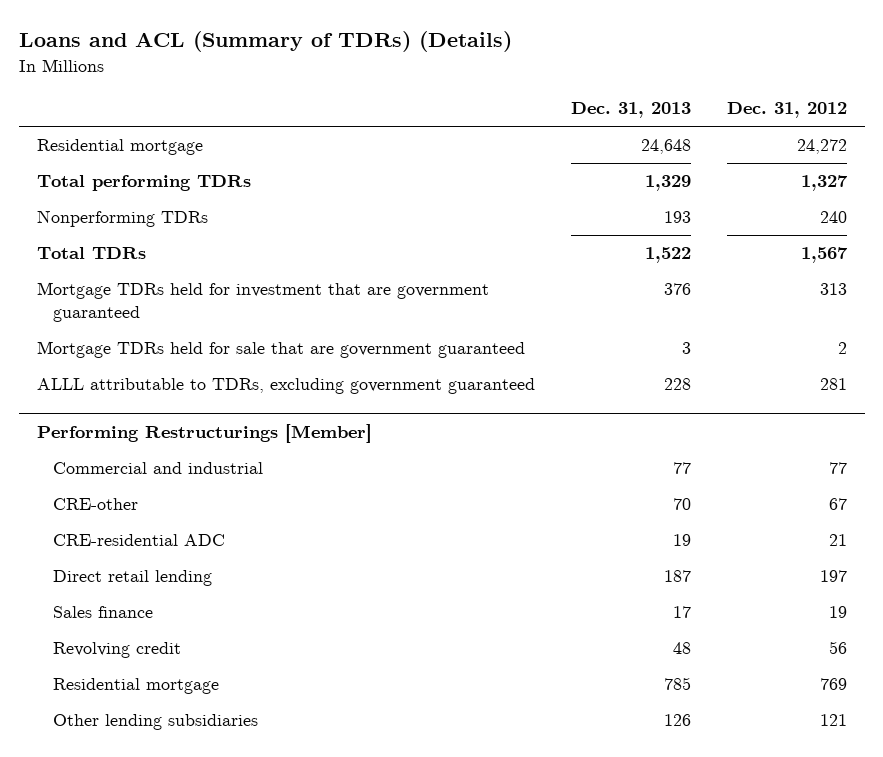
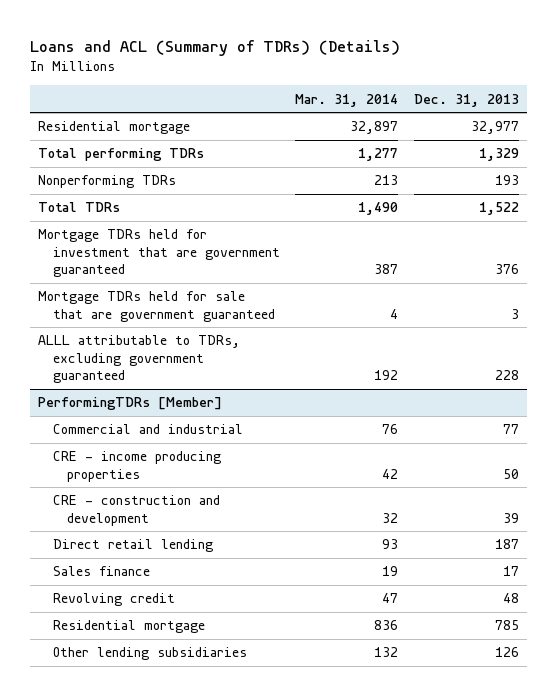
[726,102,847,119] Dec. 31, 2012 -> none
none -> [295,93,399,107] Mar. 31, 2014
[640,139,691,155] 24,648 -> [471,121,520,135] 32,977
[36,423,372,443] Performing Restructurings [Member] -> none
none -> [38,397,223,411] PerformingTDRs [Member]
[53,498,139,511] CRE-other -> none
[53,534,226,547] CRE-residential ADC -> none
none -> [52,451,221,482] CRE - income producing properties
none -> [52,495,220,526] CRE - construction and development

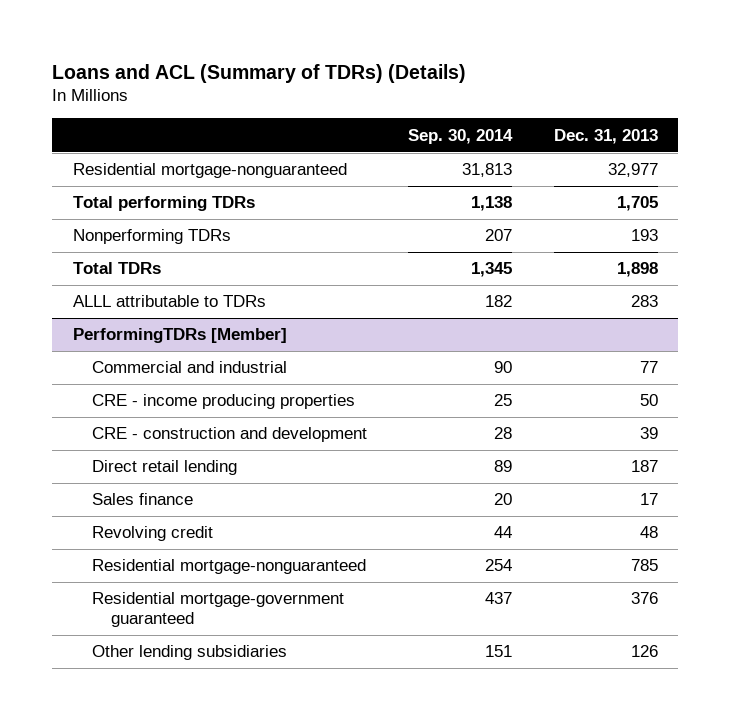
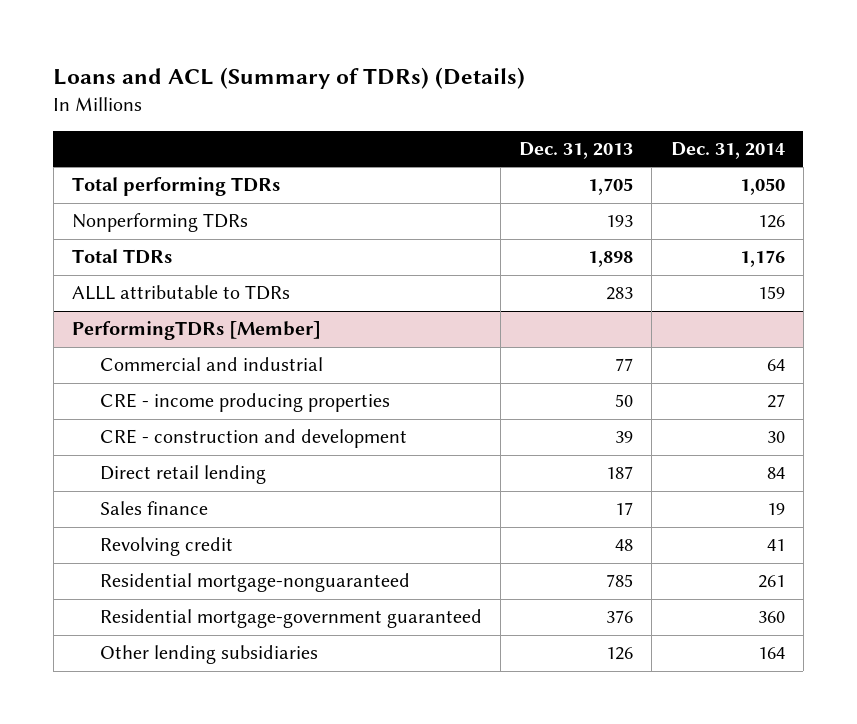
[408,128,514,144] Sep. 30, 2014 -> none
none -> [670,142,785,160] Dec. 31, 2014
[72,163,347,179] Residential mortgage-nonguaranteed -> none

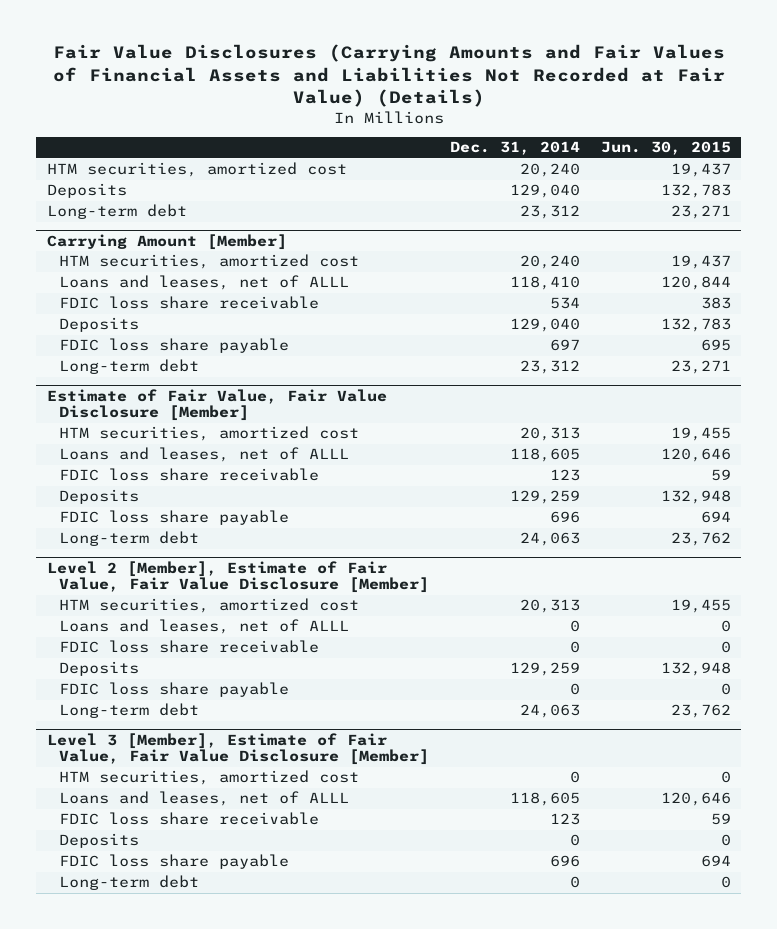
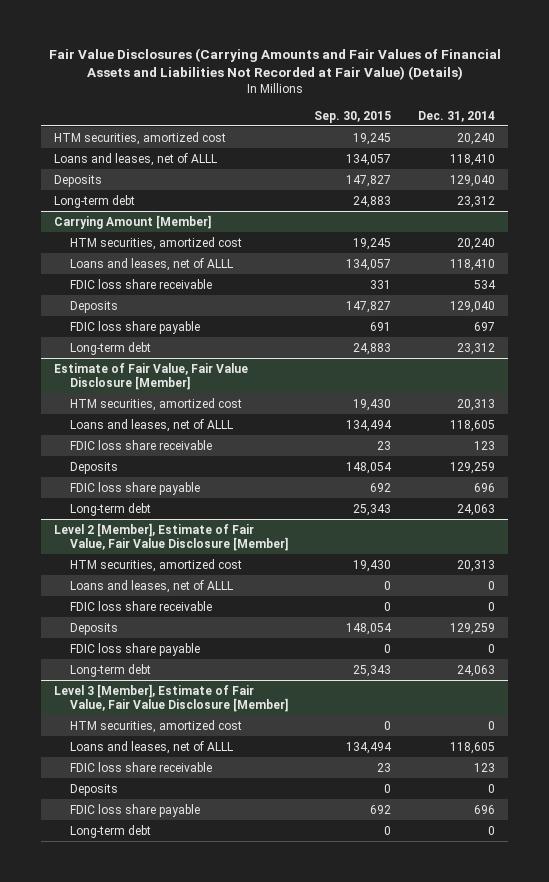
[600,141,731,156] Jun. 30, 2015 -> none
none -> [314,110,392,123] Sep. 30, 2015
none -> [54,152,218,166] Loans and leases, net of ALLL

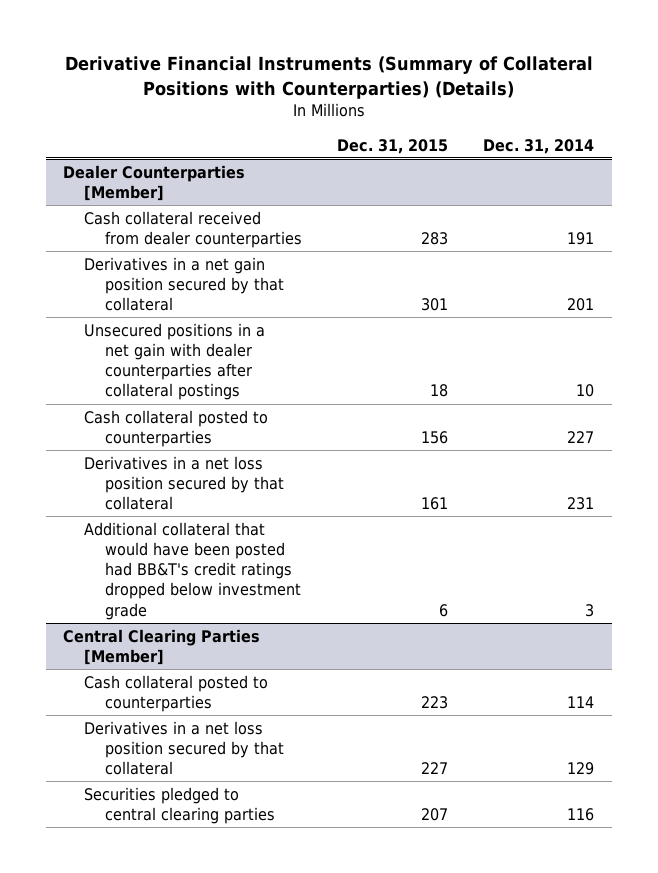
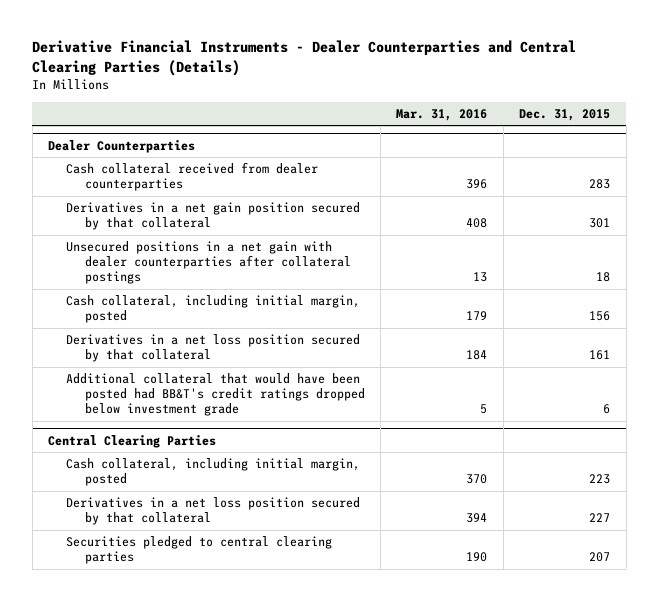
[64,56,593,100] Derivative Financial Instruments (Summary of Collateral Positions with Counterparties) (Details) -> [32,39,577,76] Derivative Financial Instruments - Dealer Counterparties and Central Clearing Parties (Details)
[483,138,595,154] Dec. 31, 2014 -> none
none -> [396,108,488,121] Mar. 31, 2016
[63,164,246,201] Dealer Counterparties [Member] -> [47,139,195,153] Dealer Counterparties
[84,409,269,447] Cash collateral posted to counterparties -> [66,295,361,324] Cash collateral, including initial margin, posted
[63,628,261,665] Central Clearing Parties [Member] -> [47,434,216,448] Central Clearing Parties
[84,674,269,712] Cash collateral posted to counterparties -> [66,458,361,487] Cash collateral, including initial margin, posted

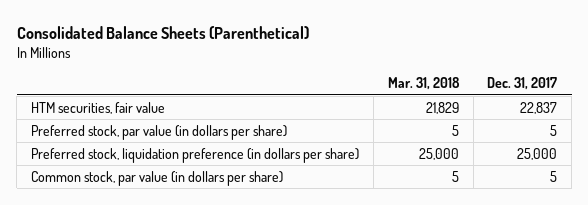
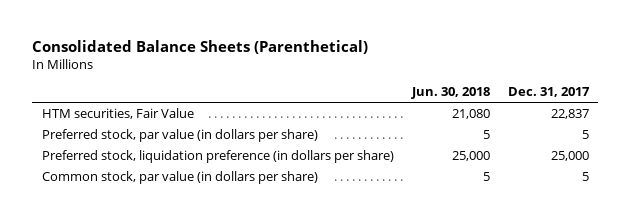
[387,77,460,91] Mar. 31, 2018 -> none
none -> [410,87,490,100] Jun. 30, 2018
[31,101,166,114] HTM securities, fair value -> [41,107,194,119] HTM securities, Fair Value

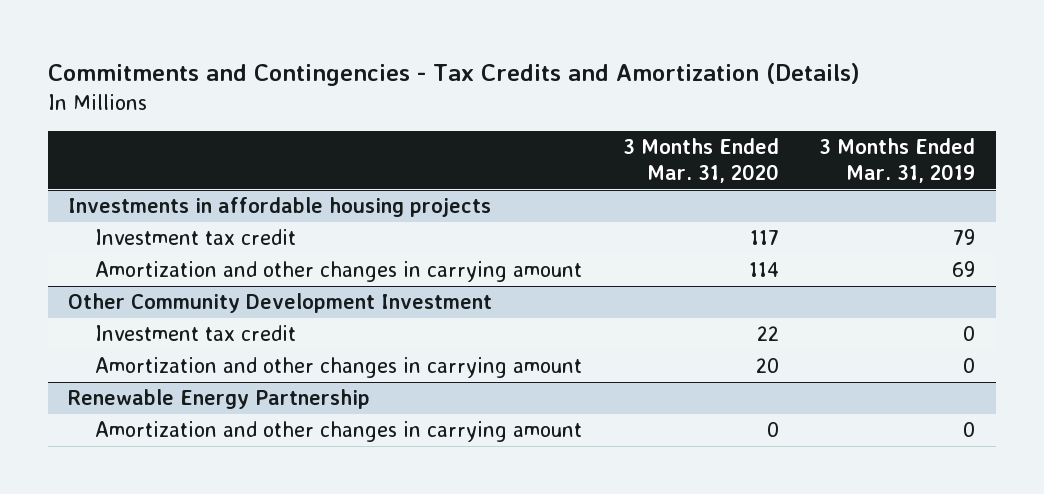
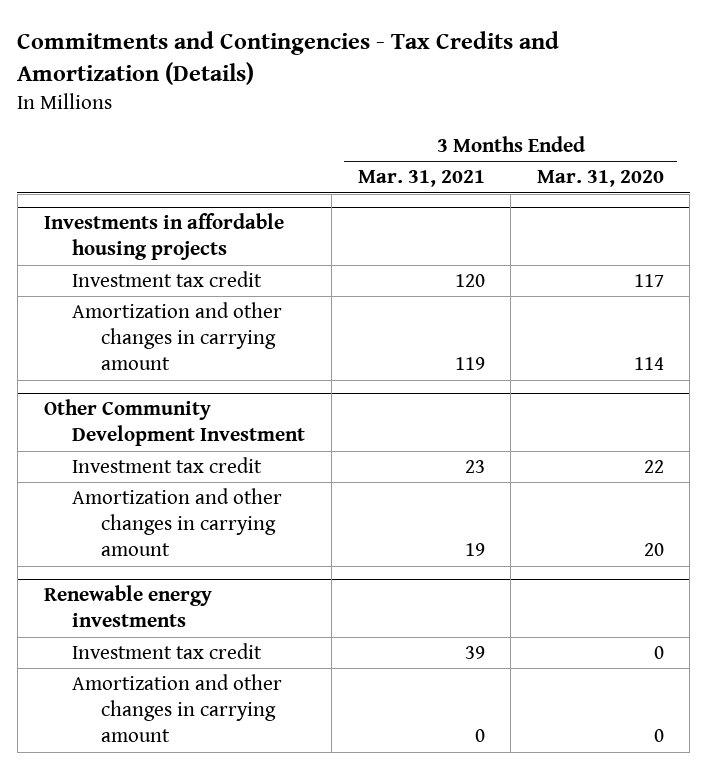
[819,138,976,184] 3 Months Ended Mar. 31, 2019 -> none
none -> [357,170,485,188] Mar. 31, 2021
[68,389,371,410] Renewable Energy Partnership -> [43,585,212,628] Renewable energy investments
none -> [72,643,263,660] Investment tax credit

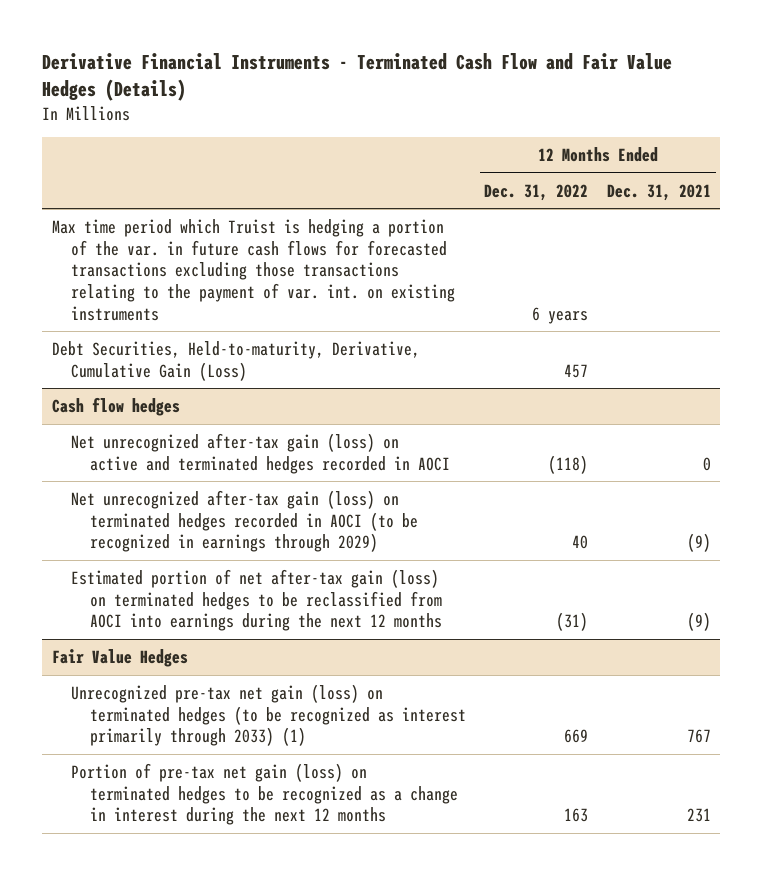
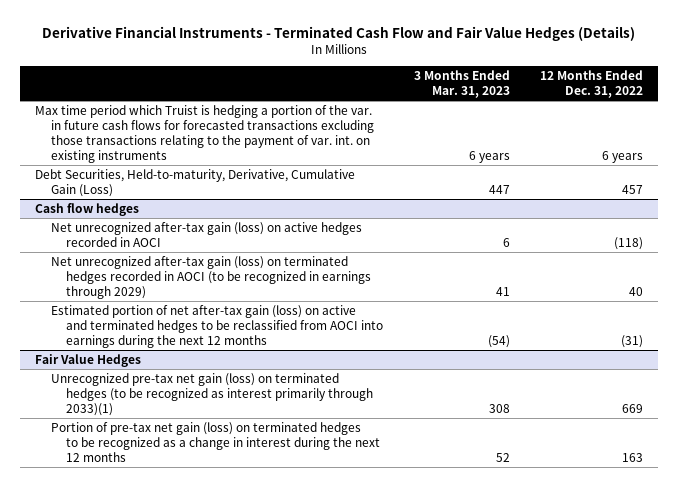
[606,183,711,201] Dec. 31, 2021 -> none
none -> [413,70,510,99] 3 Months Ended Mar. 31, 2023
[70,432,450,474] Net unrecognized after-tax gain (loss) on active and terminated hedges recorded in AOCI -> [50,221,362,247] Net unrecognized after-tax gain (loss) on active hedges recorded in AOCI
[70,568,442,632] Estimated portion of net after-tax gain (loss) on terminated hedges to be reclassified from AOCI into earnings during the next 12 months -> [50,304,384,348] Estimated portion of net after-tax gain (loss) on active and terminated hedges to be reclassified from AOCI into earnings during the next 12 months
[70,683,466,747] Unrecognized pre-tax net gain (loss) on terminated hedges (to be recognized as interest primarily through 2033) (1) -> [50,372,374,416] Unrecognized pre-tax net gain (loss) on terminated hedges (to be recognized as interest primarily through 2033)(1)

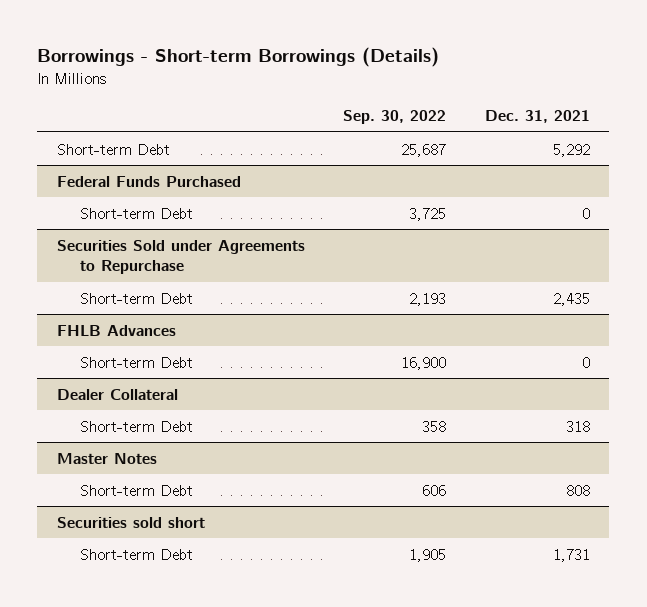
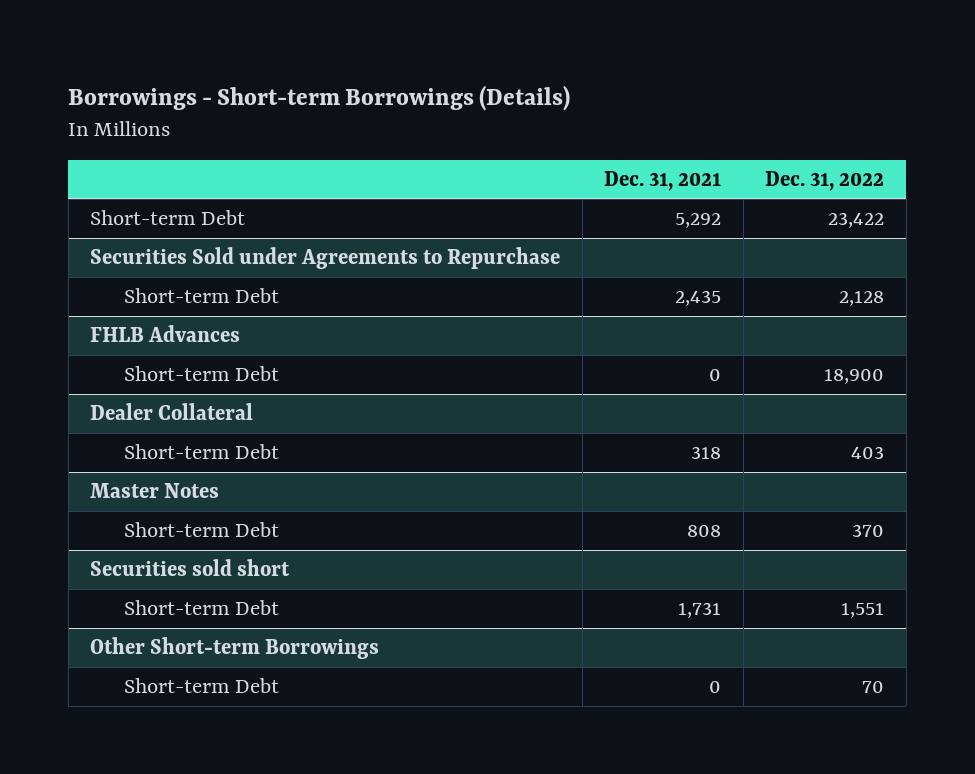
[343,110,447,125] Sep. 30, 2022 -> none
none -> [765,170,885,191] Dec. 31, 2022
[56,175,241,187] Federal Funds Purchased -> none
[79,207,193,219] Short-term Debt -> none
none -> [90,636,380,659] Other Short-term Borrowings
none -> [124,677,280,693] Short-term Debt

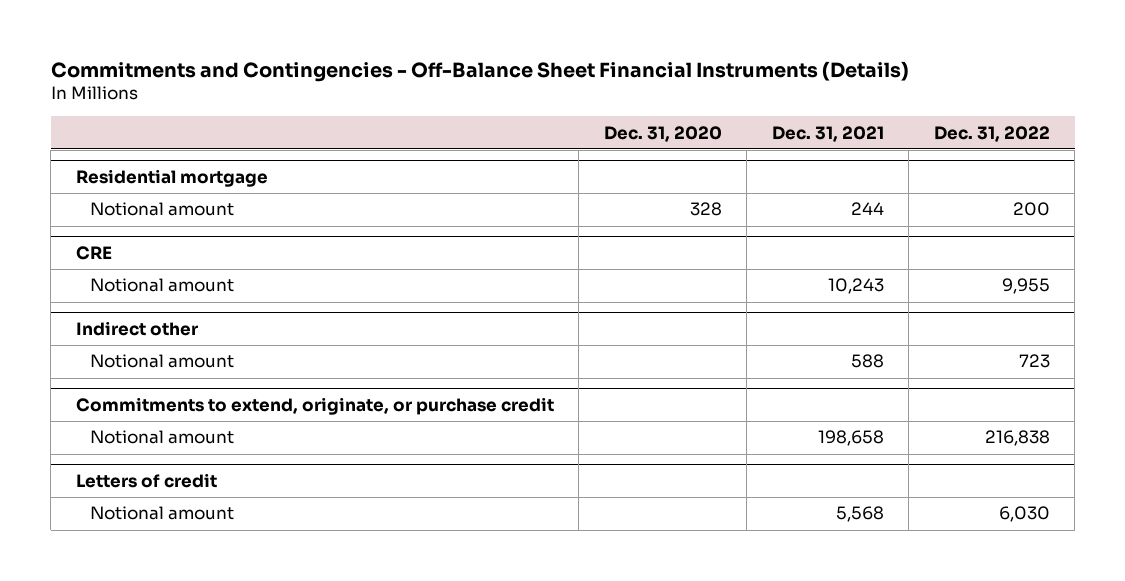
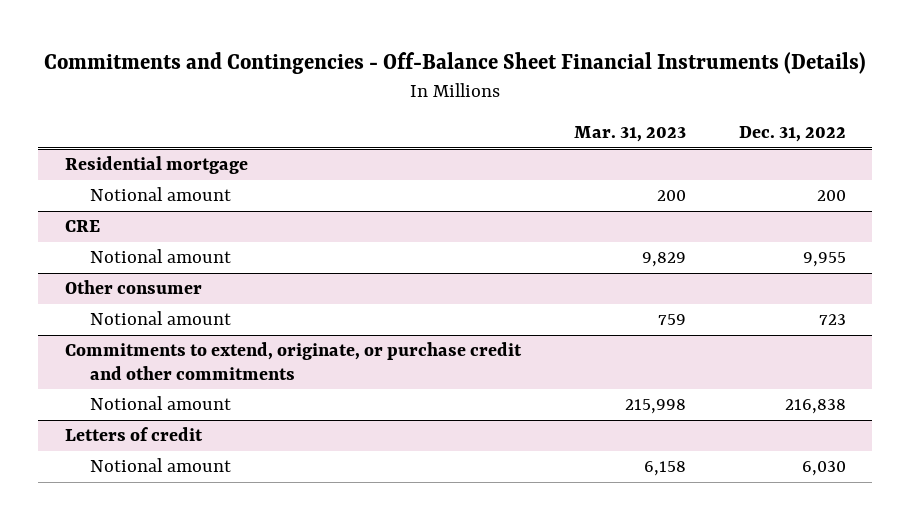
[603,125,722,142] Dec. 31, 2020 -> none
[771,125,884,142] Dec. 31, 2021 -> none
none -> [573,126,686,143] Mar. 31, 2023
[75,320,198,336] Indirect other -> none
none -> [64,280,202,295] Other consumer
[75,396,554,415] Commitments to extend, originate, or purchase credit -> [64,342,522,380] Commitments to extend, originate, or purchase credit and other commitments

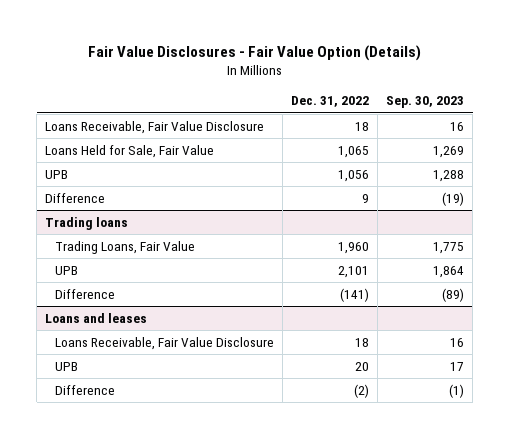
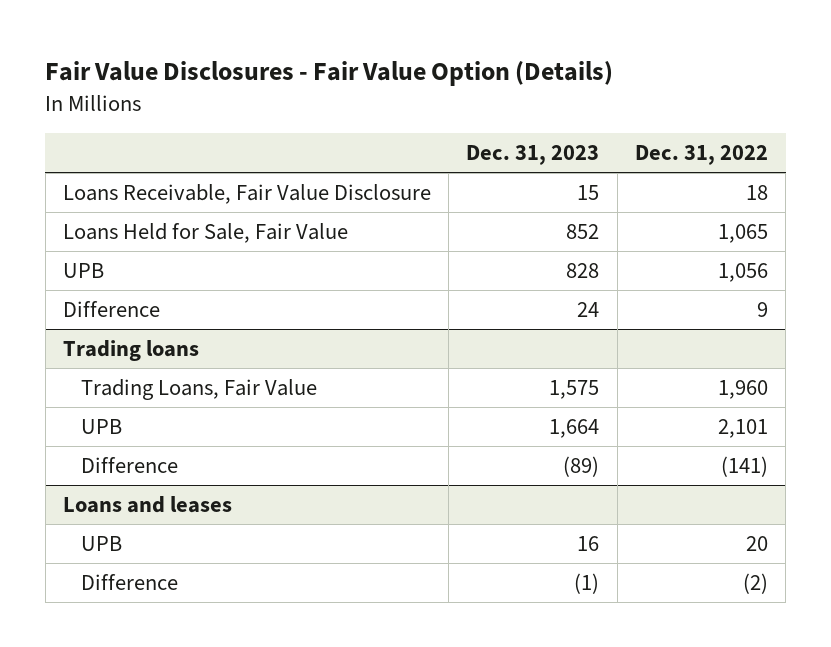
[386,96,465,109] Sep. 30, 2023 -> none
none -> [466,145,600,166] Dec. 31, 2023
[54,336,274,350] Loans Receivable, Fair Value Disclosure -> none

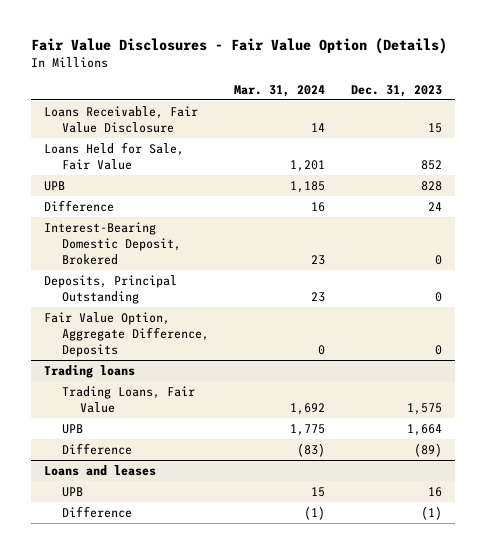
[634,145,768,166] Dec. 31, 2022 -> none
none -> [234,85,326,98] Mar. 31, 2024
none -> [43,221,181,265] Interest-Bearing Domestic Deposit, Brokered
none -> [43,274,177,304] Deposits, Principal Outstanding
none -> [43,311,209,357] Fair Value Option, Aggregate Difference, Deposits

